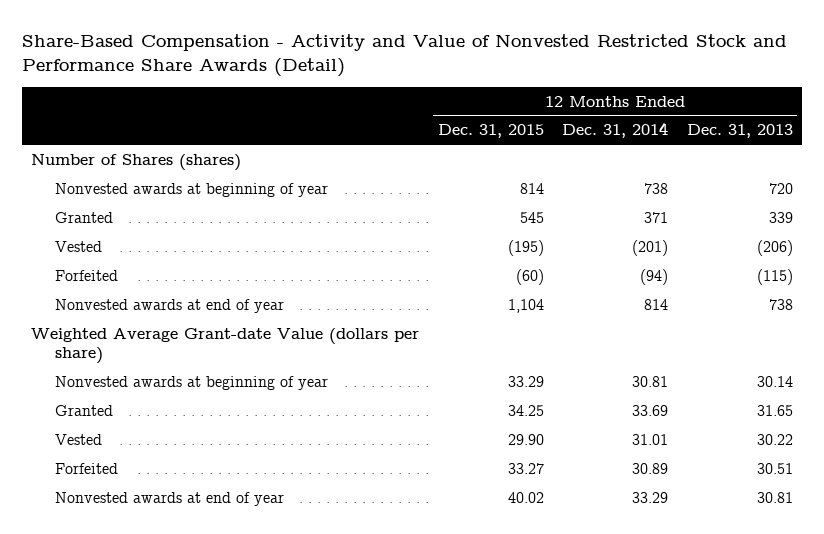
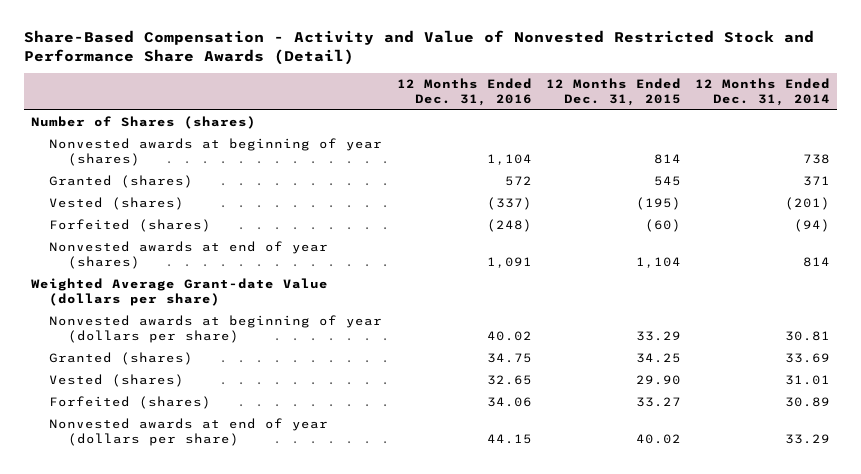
[686,124,793,139] Dec. 31, 2013 -> none
none -> [396,78,532,106] 12 Months Ended Dec. 31, 2016
[55,182,329,197] Nonvested awards at beginning of year -> [49,138,383,166] Nonvested awards at beginning of year (shares)
[55,211,114,223] Granted -> [49,175,194,189] Granted (shares)
[55,240,103,252] Vested -> [49,197,185,211] Vested (shares)
[55,269,119,281] Forfeited -> [49,219,212,233] Forfeited (shares)
[55,298,285,313] Nonvested awards at end of year -> [49,241,329,269] Nonvested awards at end of year (shares)
[55,375,329,390] Nonvested awards at beginning of year -> [49,315,383,343] Nonvested awards at beginning of year (dollars per share)
[55,404,114,416] Granted -> [49,352,194,366] Granted (shares)
[55,433,103,445] Vested -> [49,374,185,388] Vested (shares)
[55,462,119,474] Forfeited -> [49,396,212,410] Forfeited (shares)
[55,491,285,506] Nonvested awards at end of year -> [49,418,329,446] Nonvested awards at end of year (dollars per share)

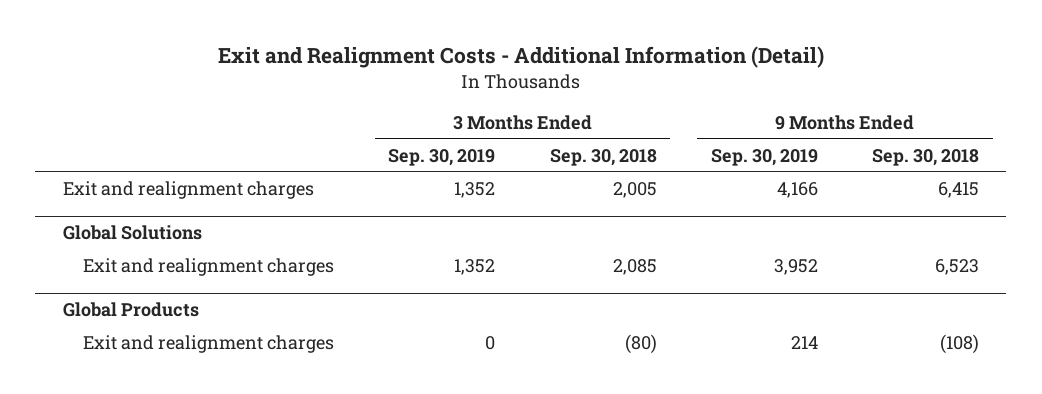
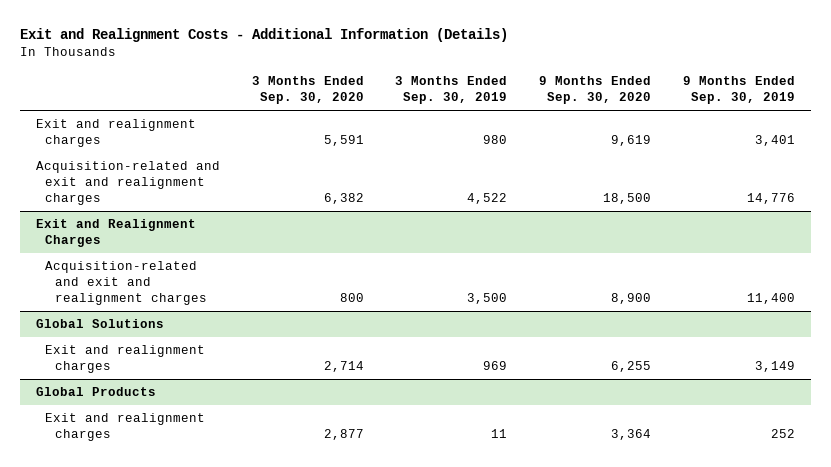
[217,46,824,69] Exit and Realignment Costs - Additional Information (Detail) -> [20,28,509,43] Exit and Realignment Costs - Additional Information (Details)
[549,148,657,166] Sep. 30, 2018 -> none
[872,148,980,166] Sep. 30, 2018 -> none
none -> [251,76,364,105] 3 Months Ended Sep. 30, 2020
none -> [539,76,652,105] 9 Months Ended Sep. 30, 2020
[454,181,496,198] 1,352 -> [483,134,508,144] 980
[776,181,818,198] 4,166 -> [754,134,795,146] 3,401
none -> [35,160,220,205] Acquisition-related and exit and realignment charges
none -> [35,218,196,247] Exit and Realignment Charges
none -> [45,260,207,305] Acquisition-related and exit and realignment charges
[454,258,496,275] 1,352 -> [483,360,508,370] 969
[773,258,818,275] 3,952 -> [754,360,795,372] 3,149
[485,335,496,350] 0 -> [491,428,508,438] 11
[790,335,818,349] 214 -> [770,428,795,438] 252

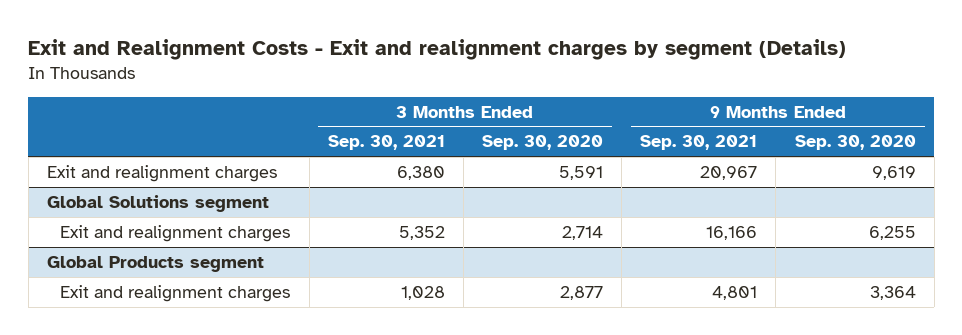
[20,28,509,43] Exit and Realignment Costs - Additional Information (Details) -> [28,39,847,61] Exit and Realignment Costs - Exit and realignment charges by segment (Details)
[395,76,508,105] 3 Months Ended Sep. 30, 2019 -> none
[682,76,795,105] 9 Months Ended Sep. 30, 2019 -> none
none -> [327,135,445,151] Sep. 30, 2021
none -> [640,135,758,151] Sep. 30, 2021
[35,160,220,205] Acquisition-related and exit and realignment charges -> none
[35,218,196,247] Exit and Realignment Charges -> none
[45,260,207,305] Acquisition-related and exit and realignment charges -> none
[35,318,164,328] Global Solutions -> [46,194,269,212] Global Solutions segment
[35,386,156,396] Global Products -> [46,255,264,272] Global Products segment

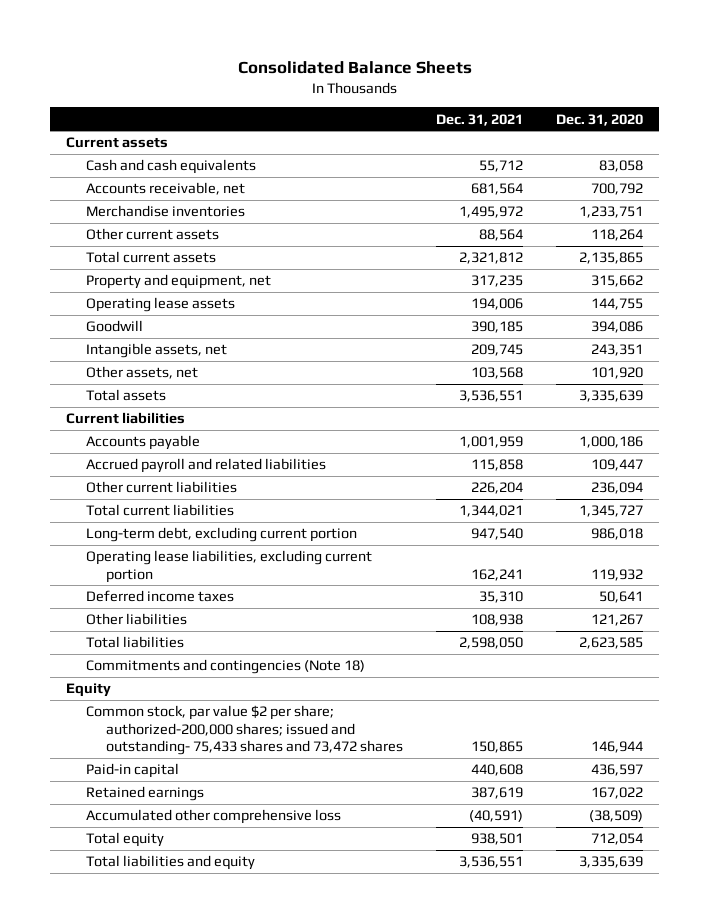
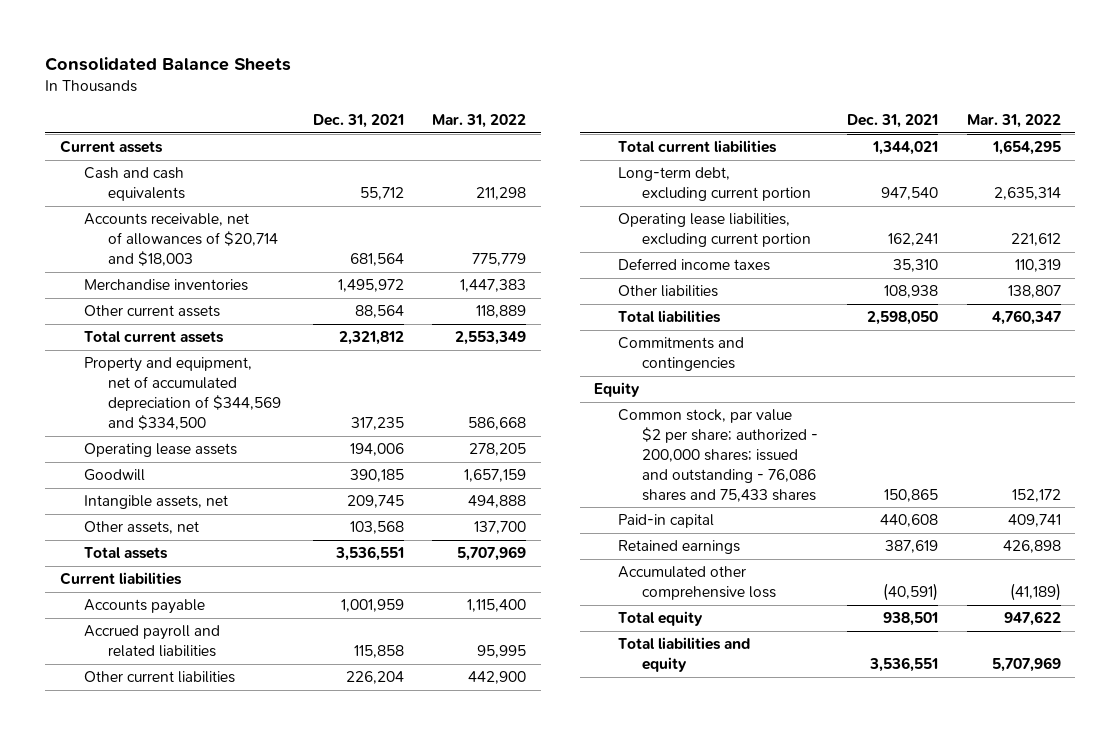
[555,113,643,126] Dec. 31, 2020 -> none
none -> [432,114,527,129] Mar. 31, 2022
[86,182,246,196] Accounts receivable, net -> [83,213,278,267] Accounts receivable, net of allowances of $20,714 and $18,003
[86,274,272,290] Property and equipment, net -> [83,357,281,430] Property and equipment, net of accumulated depreciation of $344,569 and $334,500
[86,659,366,675] Commitments and contingencies (Note 18) -> [618,337,745,372] Commitments and contingencies
[86,705,404,756] Common stock, par value $2 per share; authorized-200,000 shares; issued and outstanding- 75,433 shares and 73,472 shares -> [618,409,819,502] Common stock, par value $2 per share; authorized - 200,000 shares; issued and outstanding - 76,086 shares and 75,433 shares

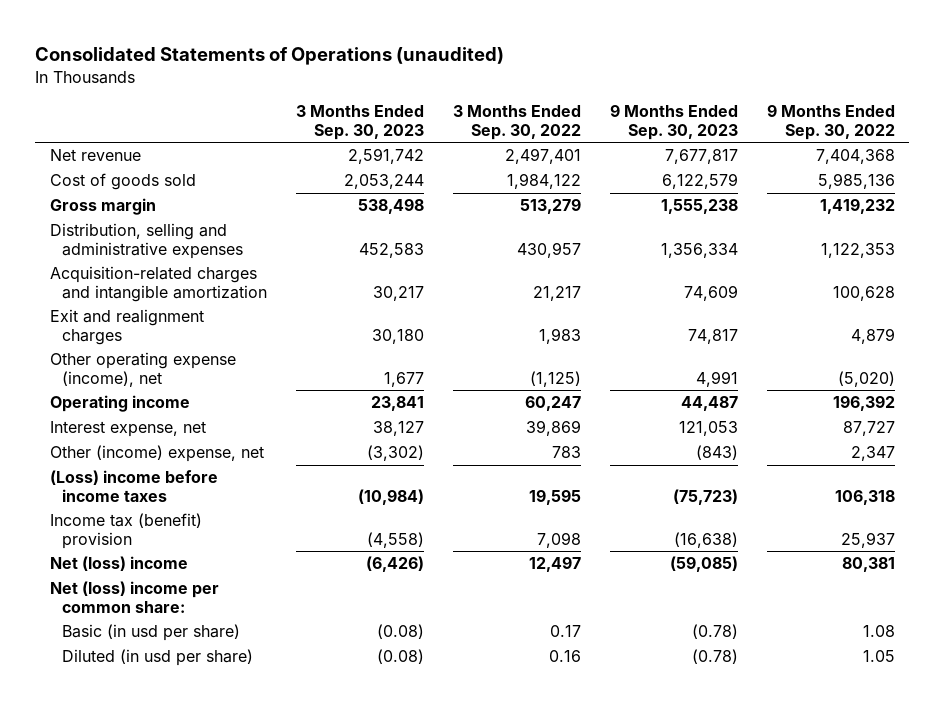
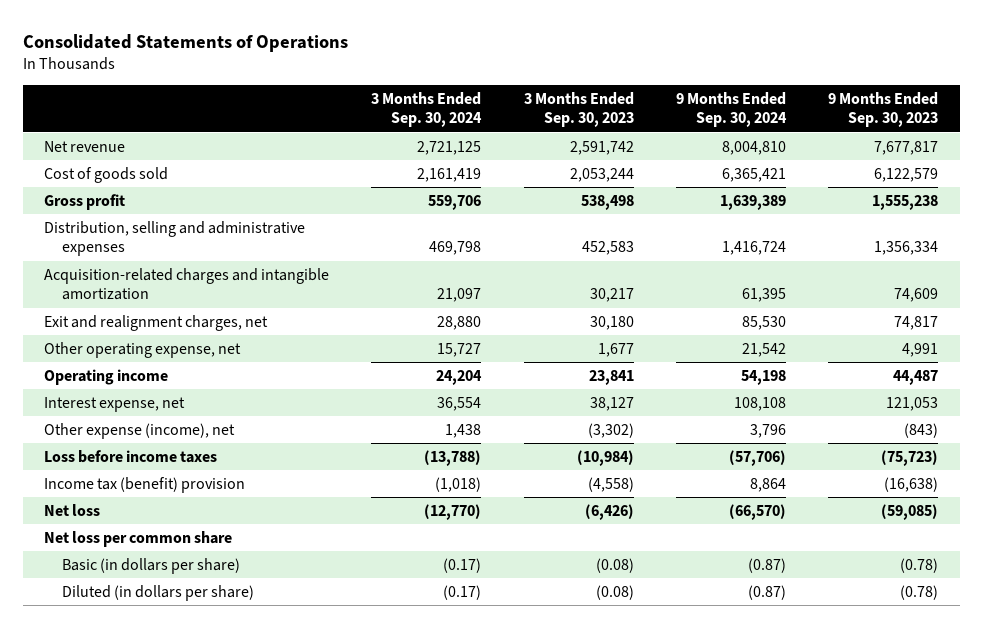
[35,46,505,65] Consolidated Statements of Operations (unaudited) -> [22,33,348,52] Consolidated Statements of Operations
[453,104,582,140] 3 Months Ended Sep. 30, 2022 -> none
[766,103,895,140] 9 Months Ended Sep. 30, 2022 -> none
none -> [371,91,483,128] 3 Months Ended Sep. 30, 2024
none -> [676,91,788,128] 9 Months Ended Sep. 30, 2024
[49,198,156,216] Gross margin -> [44,193,126,210] Gross profit
[49,309,204,346] Exit and realignment charges -> [44,314,269,331] Exit and realignment charges, net
[49,352,236,388] Other operating expense (income), net -> [44,341,242,358] Other operating expense, net
[49,445,264,463] Other (income) expense, net -> [44,422,236,439] Other expense (income), net
[49,470,218,503] (Loss) income before income taxes -> [44,449,218,463] Loss before income taxes
[49,556,188,572] Net (loss) income -> [44,503,101,516] Net loss
[49,581,219,614] Net (loss) income per common share: -> [44,530,233,547] Net loss per common share
[62,624,241,642] Basic (in usd per share) -> [62,557,241,574] Basic (in dollars per share)
[62,649,254,667] Diluted (in usd per share) -> [62,584,255,601] Diluted (in dollars per share)

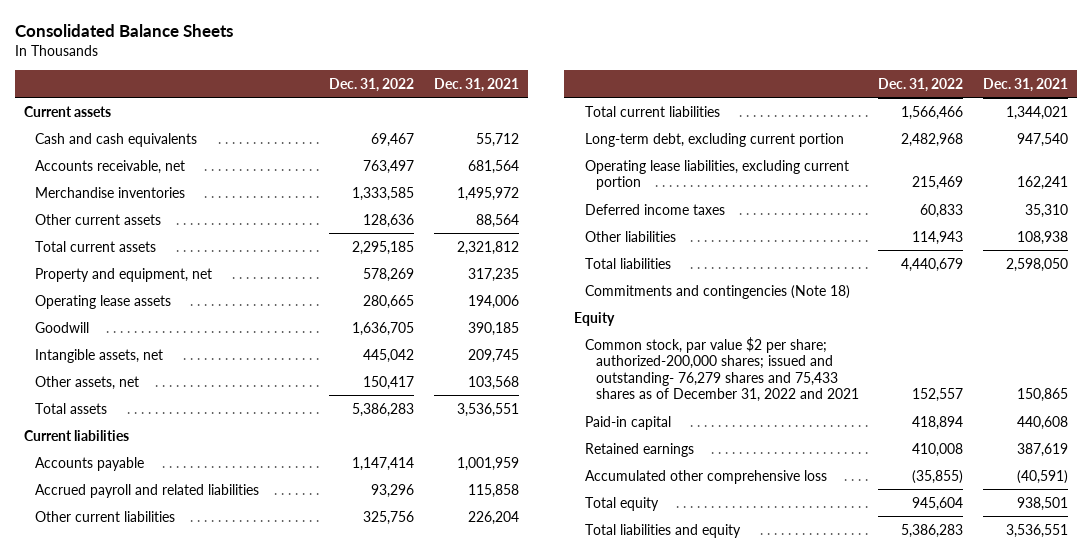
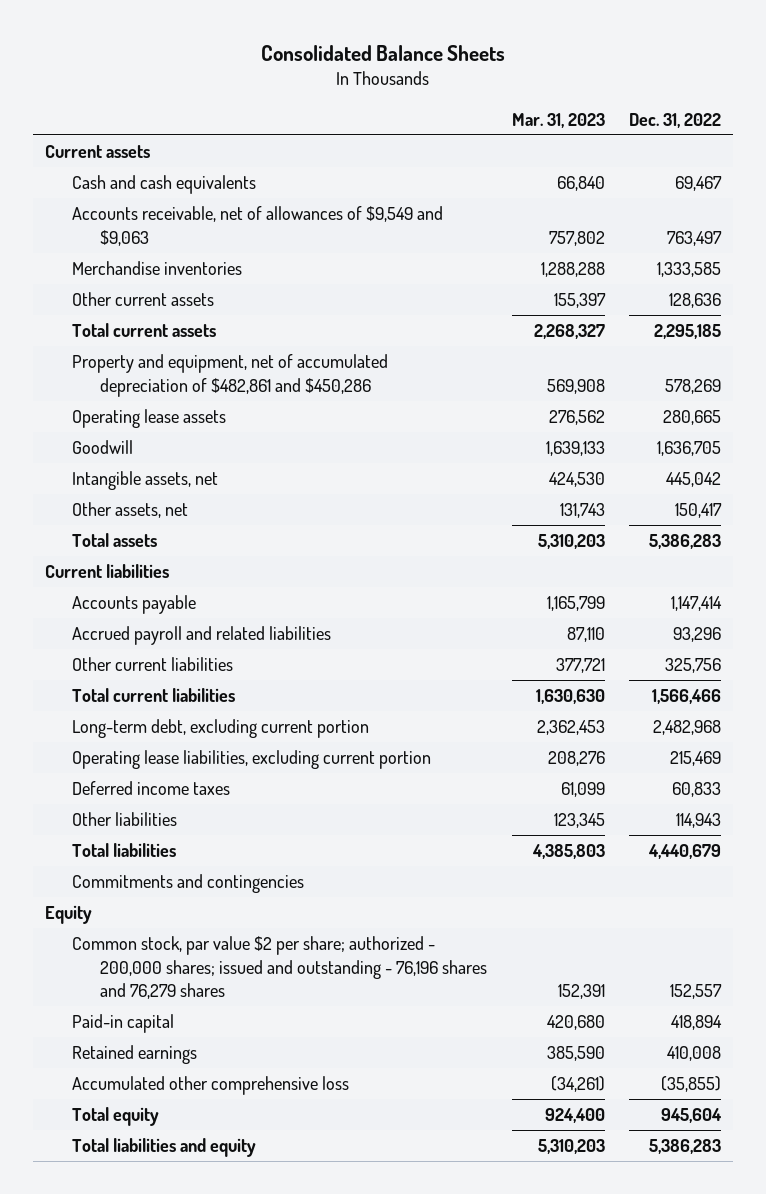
[433,77,519,92] Dec. 31, 2021 -> none
none -> [511,112,605,128] Mar. 31, 2023
[35,159,186,174] Accounts receivable, net -> [72,206,444,246] Accounts receivable, net of allowances of $9,549 and $9,063
[35,267,213,282] Property and equipment, net -> [72,354,389,397] Property and equipment, net of accumulated depreciation of $482,861 and $450,286
[584,284,850,299] Commitments and contingencies (Note 18) -> [72,874,305,894] Commitments and contingencies
[584,336,859,403] Common stock, par value $2 per share; authorized-200,000 shares; issued and outstanding- 76,279 shares and 75,433 shares as of December 31, 2022 and 2021 -> [72,936,488,1000] Common stock, par value $2 per share; authorized - 200,000 shares; issued and outstanding - 76,196 shares and 76,279 shares

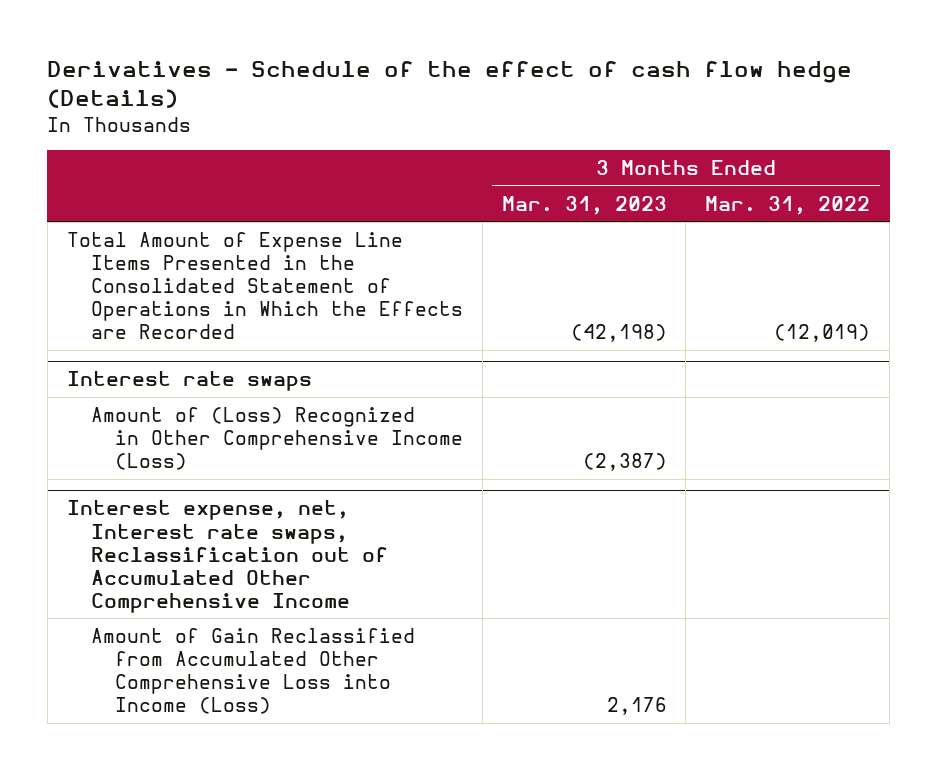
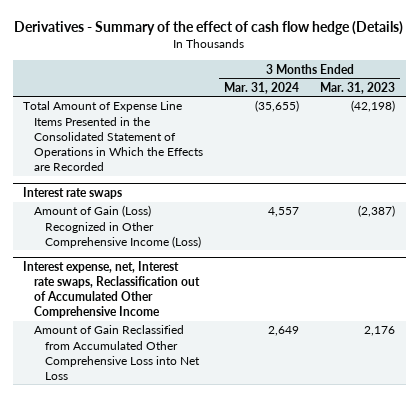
[47,60,853,109] Derivatives - Schedule of the effect of cash flow hedge (Details) -> [14,20,404,35] Derivatives - Summary of the effect of cash flow hedge (Details)
[705,195,871,215] Mar. 31, 2022 -> none
none -> [224,81,300,94] Mar. 31, 2024
[90,406,463,471] Amount of (Loss) Recognized in Other Comprehensive Income (Loss) -> [34,205,201,248] Amount of Gain (Loss) Recognized in Other Comprehensive Income (Loss)
[90,627,415,715] Amount of Gain Reclassified from Accumulated Other Comprehensive Loss into Income (Loss) -> [34,325,200,380] Amount of Gain Reclassified from Accumulated Other Comprehensive Loss into Net Loss

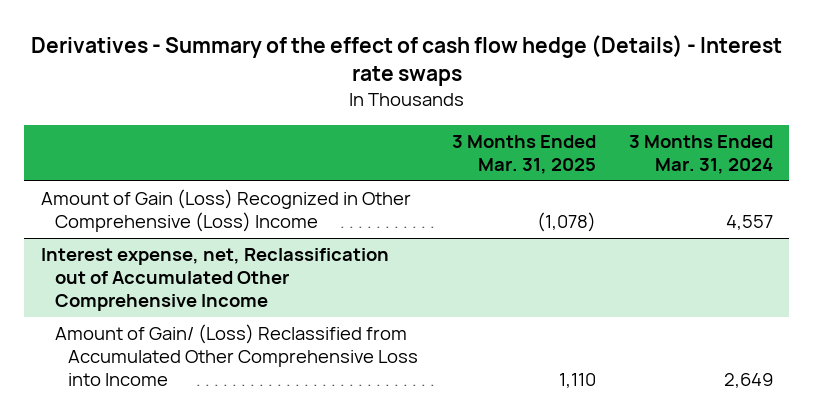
[14,20,404,35] Derivatives - Summary of the effect of cash flow hedge (Details) -> [30,34,782,87] Derivatives - Summary of the effect of cash flow hedge (Details) - Interest rate swaps
[320,81,396,94] Mar. 31, 2023 -> none
none -> [451,134,596,174] 3 Months Ended Mar. 31, 2025
[23,101,204,171] Total Amount of Expense Line Items Presented in the Consolidated Statement of Operations in Which the Effects are Recorded -> none
[23,186,123,199] Interest rate swaps -> none
[34,205,201,248] Amount of Gain (Loss) Recognized in Other Comprehensive Income (Loss) -> [40,189,411,233] Amount of Gain (Loss) Recognized in Other Comprehensive (Loss) Income
[23,260,201,319] Interest expense, net, Interest rate swaps, Reclassification out of Accumulated Other Comprehensive Income -> [40,248,389,311] Interest expense, net, Reclassification out of Accumulated Other Comprehensive Income
[34,325,200,380] Amount of Gain Reclassified from Accumulated Other Comprehensive Loss into Net Loss -> [54,324,419,386] Amount of Gain/ (Loss) Reclassified from Accumulated Other Comprehensive Loss into Income

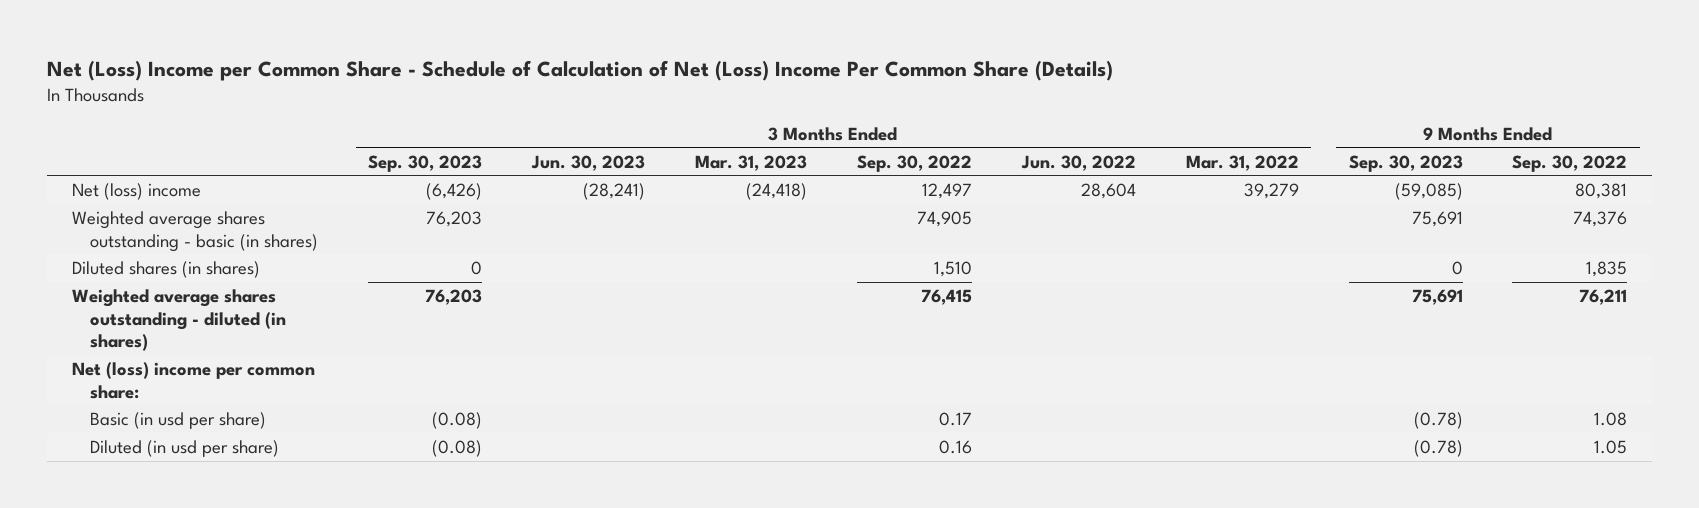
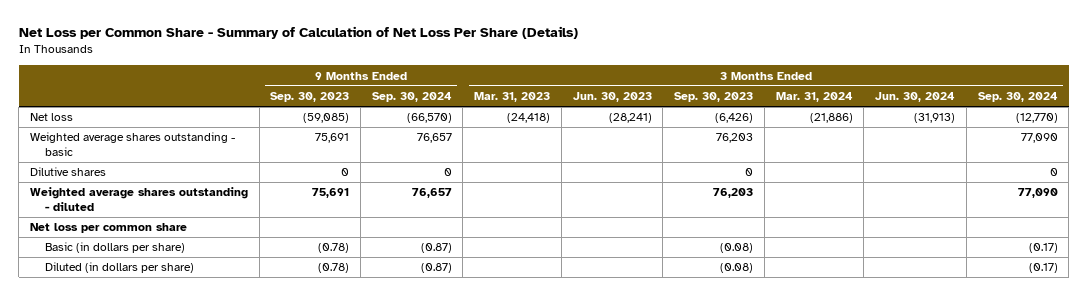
[46,59,1113,81] Net (Loss) Income per Common Share - Schedule of Calculation of Net (Loss) Income Per Common Share (Details) -> [18,26,578,40] Net Loss per Common Share - Summary of Calculation of Net Loss Per Share (Details)
[856,154,972,172] Sep. 30, 2022 -> none
[1020,154,1136,171] Jun. 30, 2022 -> none
[1185,154,1299,171] Mar. 31, 2022 -> none
[1512,154,1628,172] Sep. 30, 2022 -> none
none -> [371,92,452,103] Sep. 30, 2024
none -> [775,92,853,103] Mar. 31, 2024
none -> [875,92,956,103] Jun. 30, 2024
none -> [977,92,1058,103] Sep. 30, 2024
[71,183,201,201] Net (loss) income -> [29,113,73,122] Net loss
[71,211,319,252] Weighted average shares outstanding - basic (in shares) -> [29,132,235,157] Weighted average shares outstanding - basic
[71,261,260,279] Diluted shares (in shares) -> [29,167,106,177] Dilutive shares
[71,289,287,352] Weighted average shares outstanding - diluted (in shares) -> [29,187,248,212] Weighted average shares outstanding - diluted
[71,362,315,399] Net (loss) income per common share: -> [29,223,187,234] Net loss per common share
[90,412,267,430] Basic (in usd per share) -> [45,242,186,254] Basic (in dollars per share)
[90,440,280,458] Diluted (in usd per share) -> [45,262,195,274] Diluted (in dollars per share)

